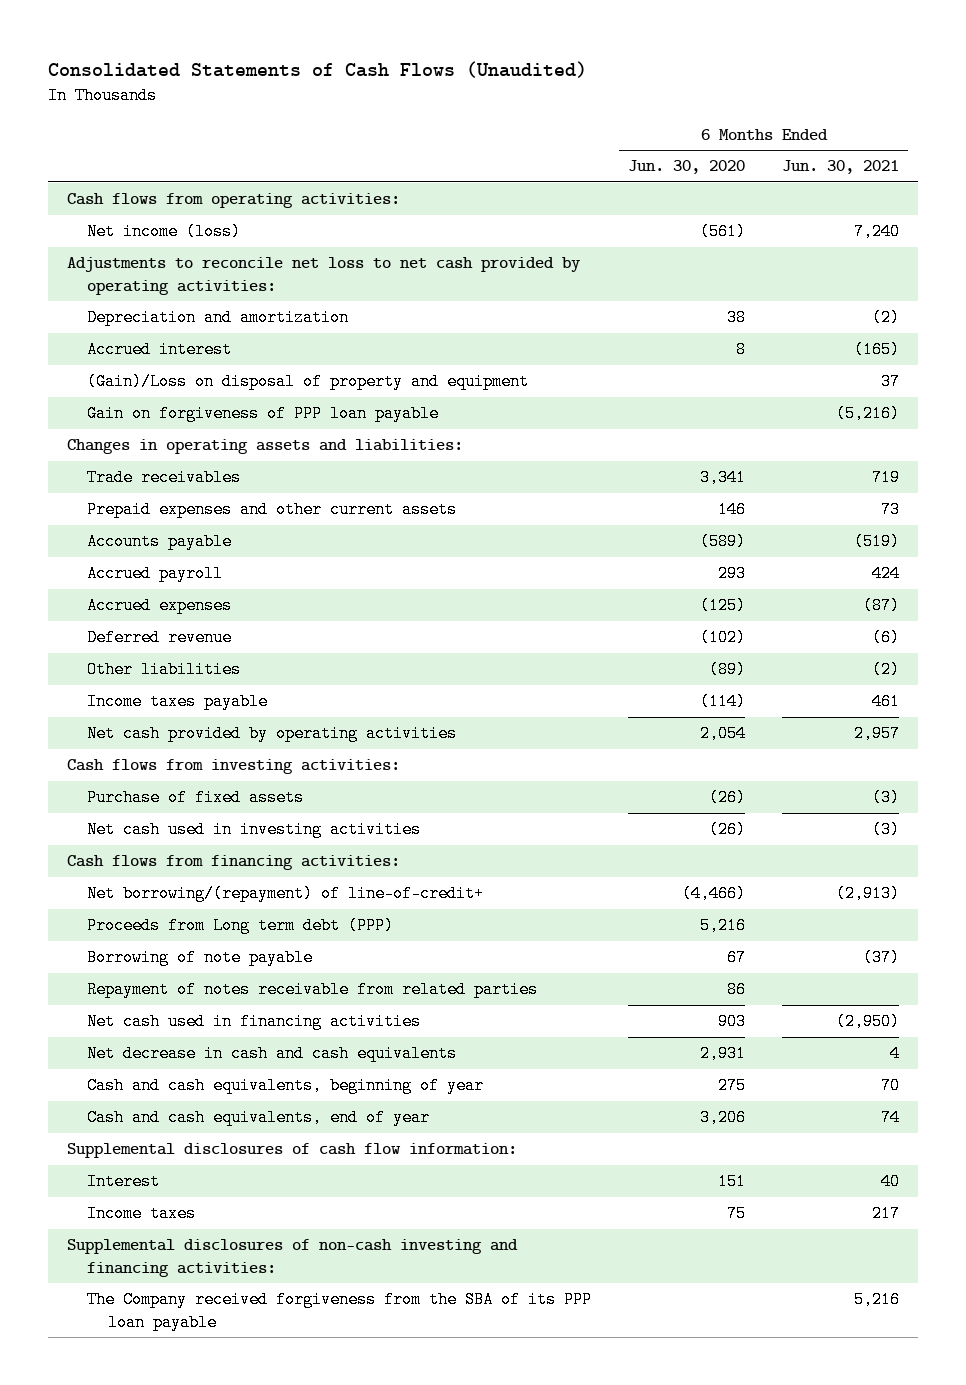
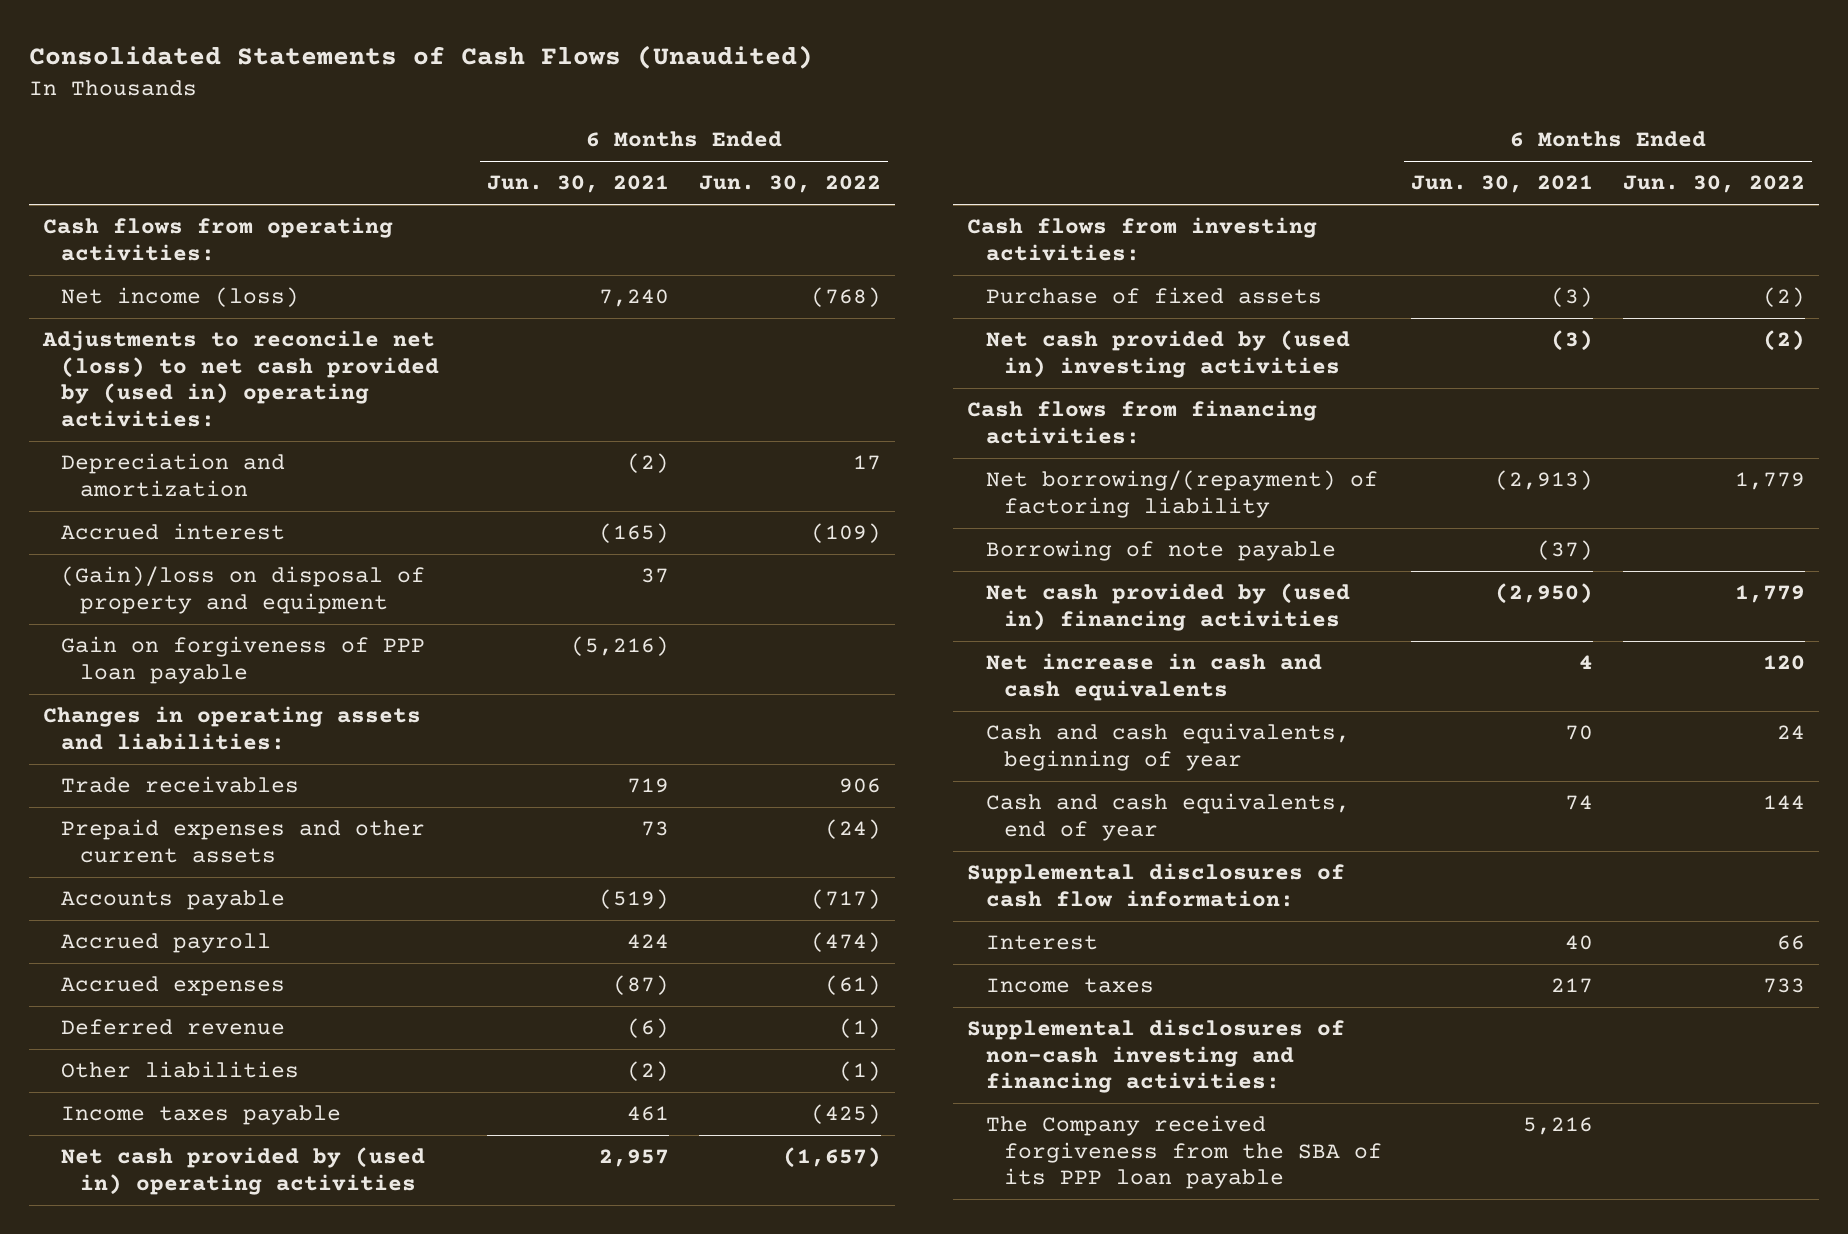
[628,160,746,175] Jun. 30, 2020 -> none
none -> [698,175,881,194] Jun. 30, 2022
[66,257,581,295] Adjustments to reconcile net loss to net cash provided by operating activities: -> [42,330,440,427] Adjustments to reconcile net (loss) to net cash provided by (used in) operating activities:
[87,373,530,391] (Gain)/Loss on disposal of property and equipment -> [61,566,426,614] (Gain)/loss on disposal of property and equipment
[87,725,458,743] Net cash provided by operating activities -> [61,1147,426,1195] Net cash provided by (used in) operating activities
[87,821,422,839] Net cash used in investing activities -> [985,330,1350,378] Net cash provided by (used in) investing activities
[87,917,395,935] Proceeds from Long term debt (PPP) -> none
[87,885,485,903] Net borrowing/(repayment) of line-of-credit+ -> [985,470,1378,518] Net borrowing/(repayment) of factoring liability
[87,981,539,999] Repayment of notes receivable from related parties -> none
[87,1013,422,1031] Net cash used in financing activities -> [985,583,1350,631] Net cash provided by (used in) financing activities
[87,1045,458,1063] Net decrease in cash and cash equivalents -> [985,653,1322,701] Net increase in cash and cash equivalents

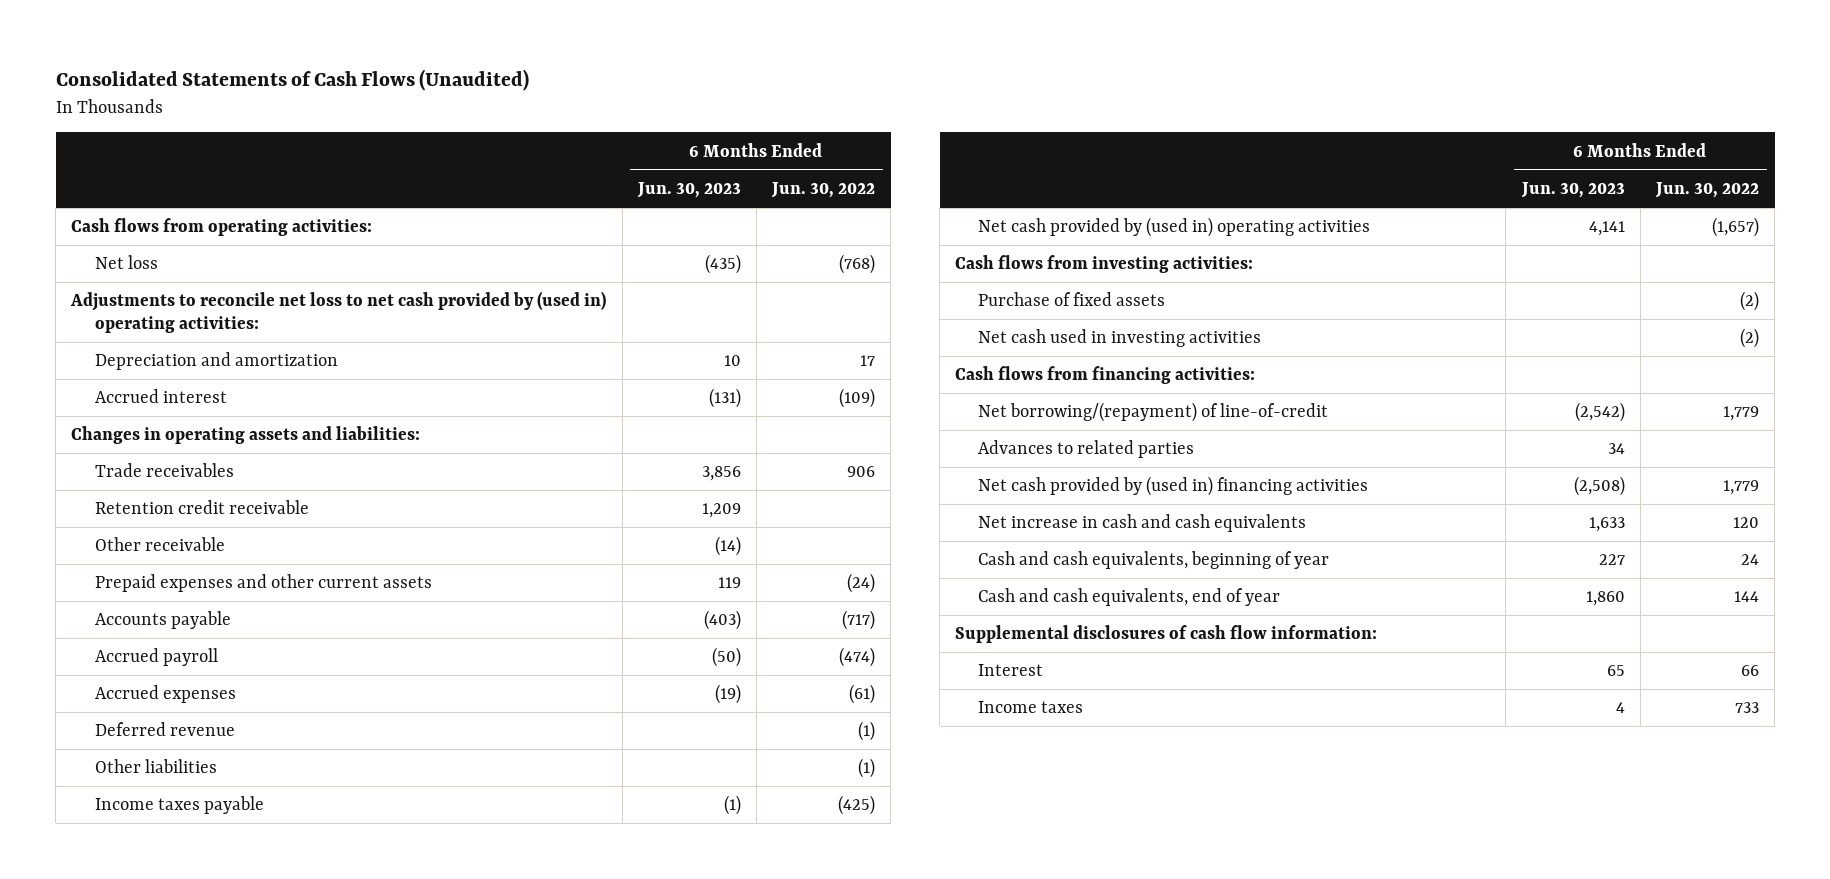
[487,175,670,194] Jun. 30, 2021 -> none
none -> [636,182,741,199] Jun. 30, 2023
[61,287,300,308] Net income (loss) -> [94,255,158,270] Net loss
[42,330,440,427] Adjustments to reconcile net (loss) to net cash provided by (used in) operating activities: -> [70,291,607,334] Adjustments to reconcile net loss to net cash provided by (used in) operating activities:
[61,566,426,614] (Gain)/loss on disposal of property and equipment -> none
[61,636,426,684] Gain on forgiveness of PPP loan payable -> none
none -> [94,500,309,515] Retention credit receivable
none -> [94,537,225,552] Other receivable
[985,330,1350,378] Net cash provided by (used in) investing activities -> [978,329,1262,348] Net cash used in investing activities
[985,540,1336,562] Borrowing of note payable -> none
[985,470,1378,518] Net borrowing/(repayment) of factoring liability -> [978,402,1329,423] Net borrowing/(repayment) of line-of-credit
none -> [978,440,1195,459] Advances to related parties
[967,1019,1346,1094] Supplemental disclosures of non-cash investing and financing activities: -> none
[985,1115,1382,1190] The Company received forgiveness from the SBA of its PPP loan payable -> none

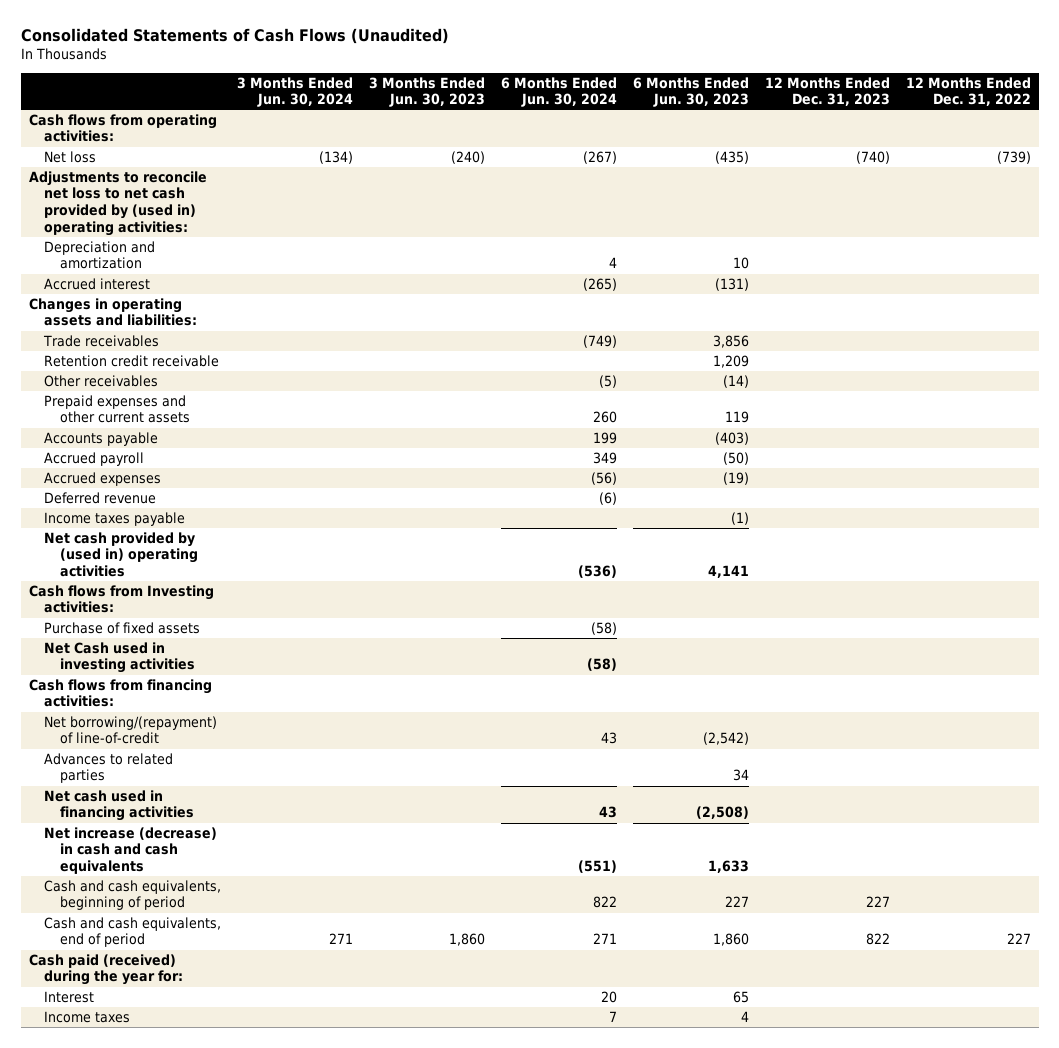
[770,182,875,199] Jun. 30, 2022 -> none
none -> [237,76,354,108] 3 Months Ended Jun. 30, 2024
none -> [369,76,486,108] 3 Months Ended Jun. 30, 2023
none -> [501,76,618,108] 6 Months Ended Jun. 30, 2024
none -> [764,76,890,107] 12 Months Ended Dec. 31, 2023
none -> [905,76,1031,107] 12 Months Ended Dec. 31, 2022
[94,537,225,552] Other receivable -> [44,374,159,387] Other receivables
[94,759,217,774] Other liabilities -> none
[955,255,1254,274] Cash flows from investing activities: -> [28,584,214,614] Cash flows from Investing activities:
[978,329,1262,348] Net cash used in investing activities -> [44,641,196,674] Net Cash used in investing activities
[955,625,1378,644] Supplemental disclosures of cash flow information: -> none
[978,476,1369,497] Net cash provided by (used in) financing activities -> [44,789,195,822] Net cash used in financing activities
[978,514,1307,533] Net increase in cash and cash equivalents -> [44,826,218,875] Net increase (decrease) in cash and cash equivalents
[978,551,1330,570] Cash and cash equivalents, beginning of year -> [44,879,222,911] Cash and cash equivalents, beginning of period
[978,588,1281,607] Cash and cash equivalents, end of year -> [44,916,222,948] Cash and cash equivalents, end of period
none -> [28,953,184,986] Cash paid (received) during the year for:

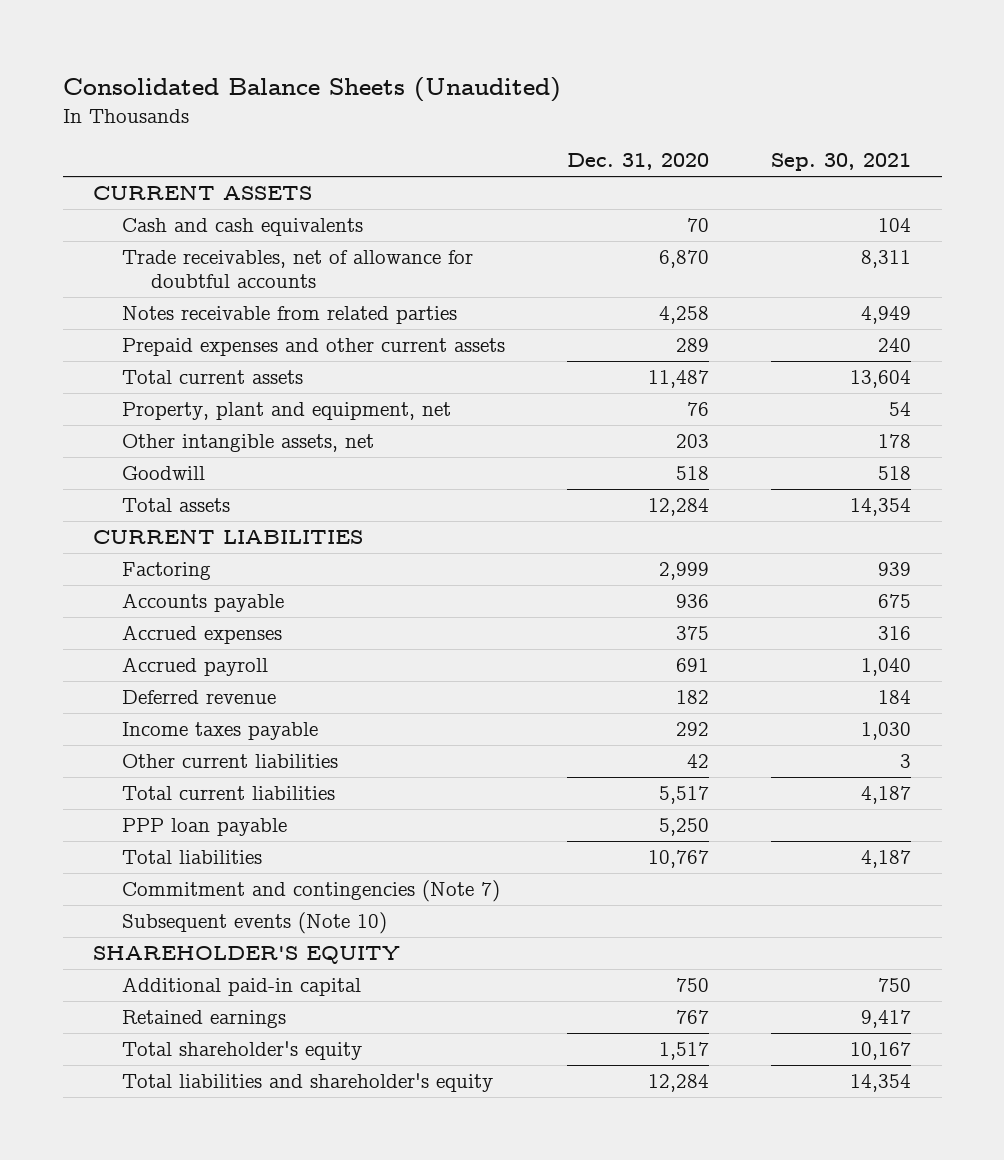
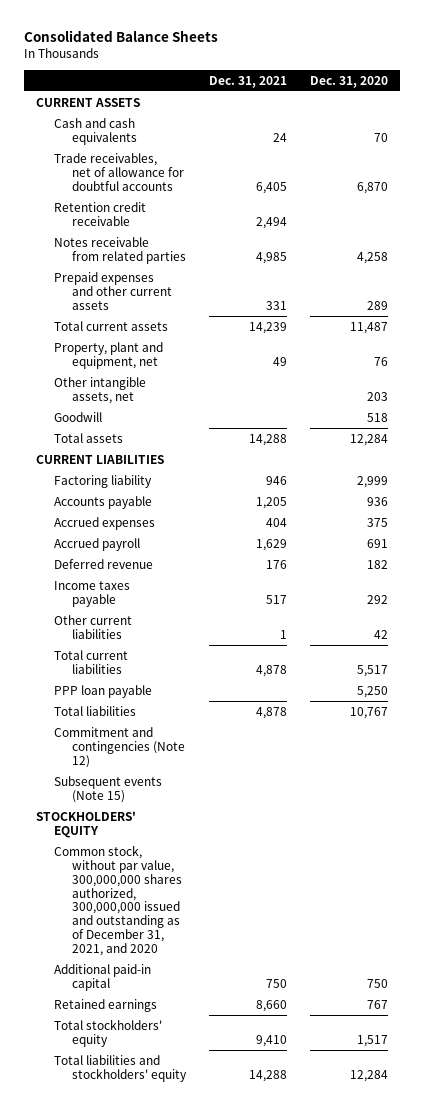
[62,76,561,102] Consolidated Balance Sheets (Unaudited) -> [24,30,219,43] Consolidated Balance Sheets
[770,153,911,172] Sep. 30, 2021 -> none
none -> [209,75,288,88] Dec. 31, 2021
none -> [53,201,146,226] Retention credit receivable
[122,562,212,581] Factoring -> [53,474,152,488] Factoring liability
[122,880,501,903] Commitment and contingencies (Note 7) -> [53,726,186,768] Commitment and contingencies (Note 12)
[122,912,388,935] Subsequent events (Note 10) -> [53,775,162,803] Subsequent events (Note 15)
[93,946,401,965] SHAREHOLDER'S EQUITY -> [35,810,136,838] STOCKHOLDERS' EQUITY
none -> [53,844,183,957] Common stock, without par value, 300,000,000 shares authorized, 300,000,000 issued and outstanding as of December 31, 2021, and 2020
[122,1041,363,1061] Total shareholder's equity -> [53,1018,162,1047] Total stockholders' equity
[122,1073,494,1093] Total liabilities and shareholder's equity -> [53,1054,188,1082] Total liabilities and stockholders' equity

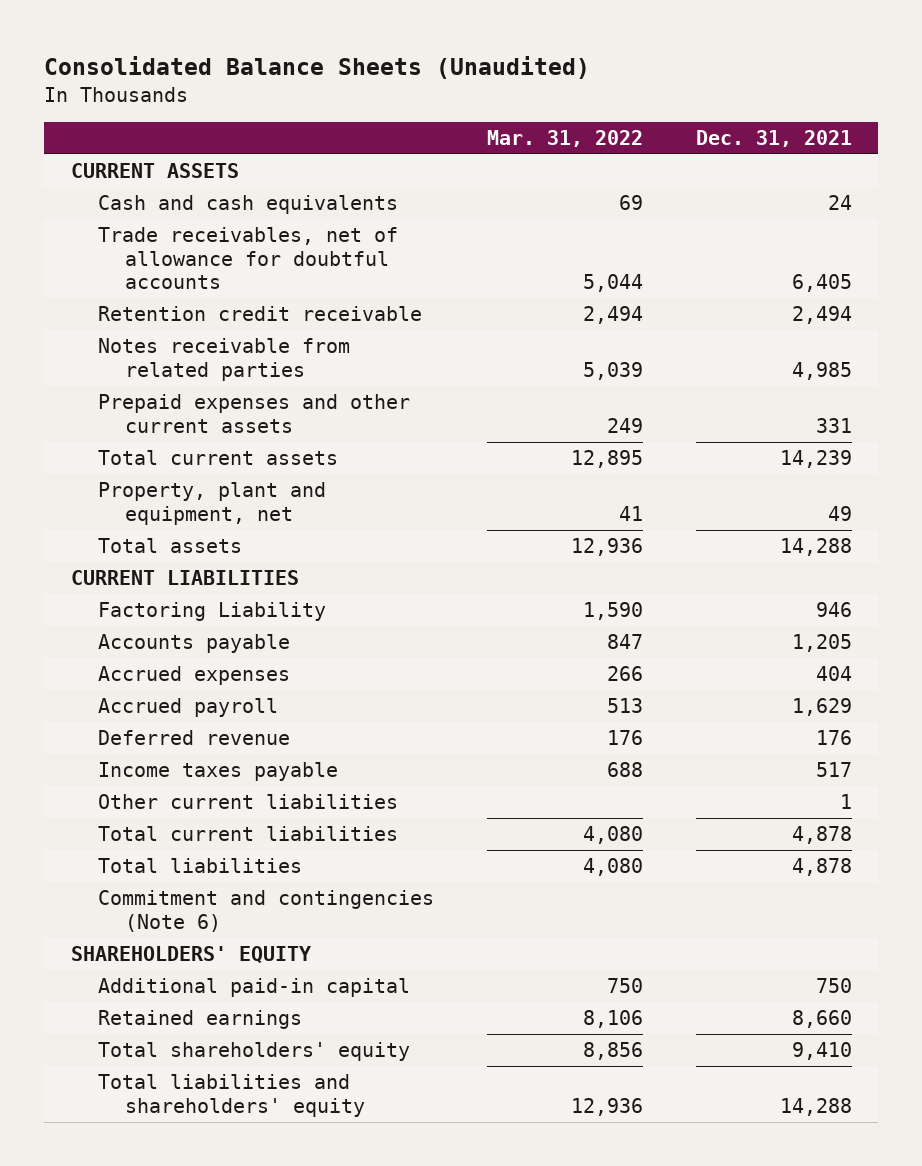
[24,30,219,43] Consolidated Balance Sheets -> [44,55,591,79] Consolidated Balance Sheets (Unaudited)
[310,75,389,88] Dec. 31, 2020 -> none
none -> [486,129,643,147] Mar. 31, 2022
[53,376,146,404] Other intangible assets, net -> none
[53,411,102,422] Goodwill -> none
[53,474,152,488] Factoring liability -> [97,602,326,622] Factoring Liability
[53,684,152,698] PPP loan payable -> none
[53,775,162,803] Subsequent events (Note 15) -> none
[53,844,183,957] Common stock, without par value, 300,000,000 shares authorized, 300,000,000 issued and outstanding as of December 31, 2021, and 2020 -> none
[53,726,186,768] Commitment and contingencies (Note 12) -> [97,890,434,932] Commitment and contingencies (Note 6)
[35,810,136,838] STOCKHOLDERS' EQUITY -> [70,946,311,964] SHAREHOLDERS' EQUITY
[53,1018,162,1047] Total stockholders' equity -> [97,1042,410,1062] Total shareholders' equity
[53,1054,188,1082] Total liabilities and stockholders' equity -> [97,1074,365,1117] Total liabilities and shareholders' equity

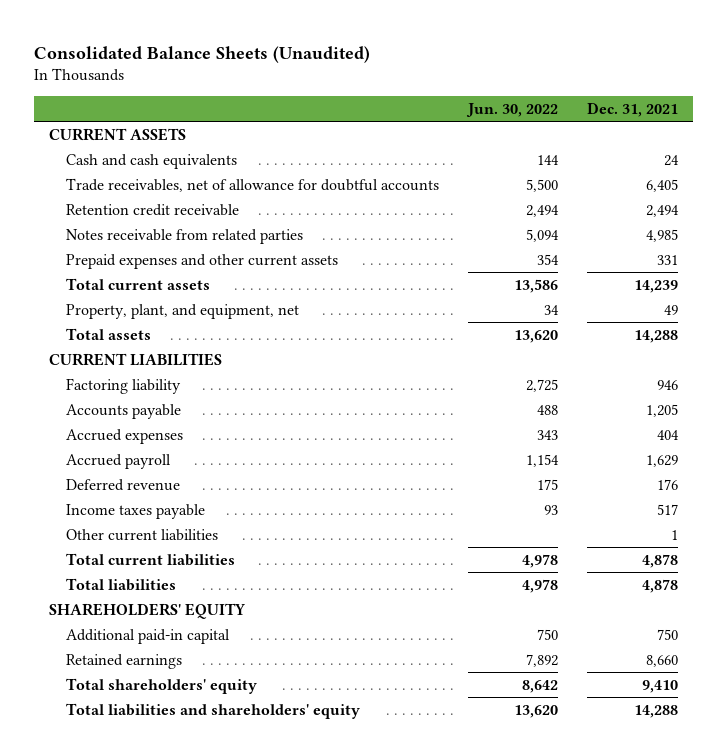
[486,129,643,147] Mar. 31, 2022 -> none
none -> [466,102,559,117] Jun. 30, 2022
[97,482,326,525] Property, plant and equipment, net -> [66,303,300,319] Property, plant, and equipment, net
[97,602,326,622] Factoring Liability -> [66,377,182,394] Factoring liability
[97,890,434,932] Commitment and contingencies (Note 6) -> none

